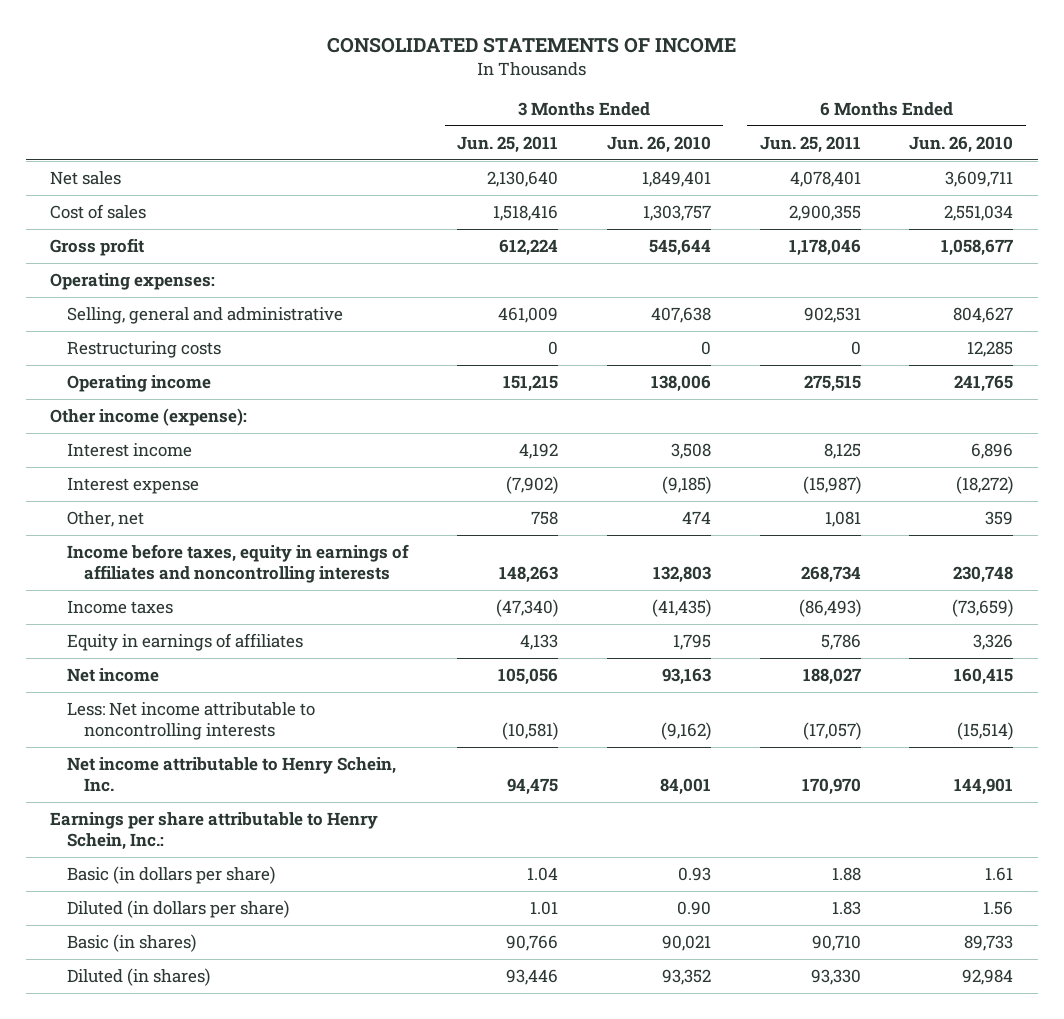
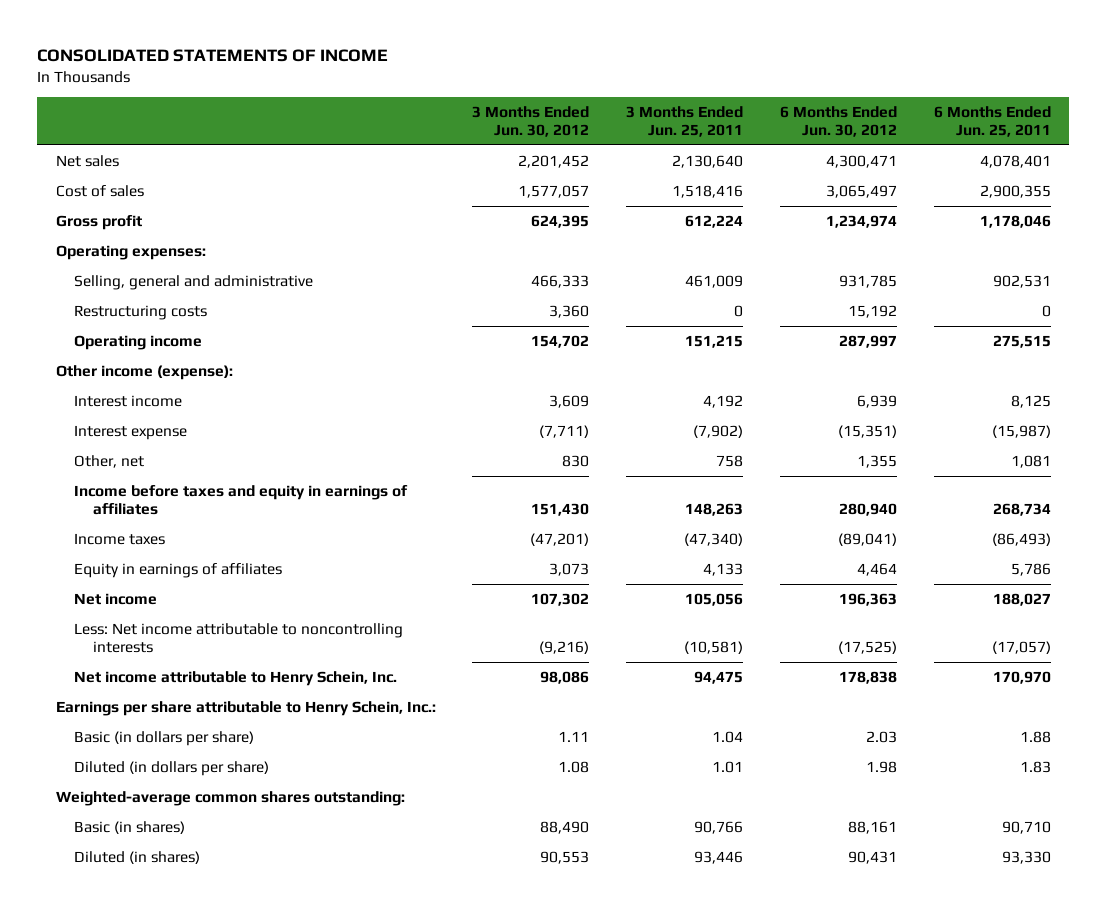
[606,136,711,154] Jun. 26, 2010 -> none
[909,136,1014,154] Jun. 26, 2010 -> none
none -> [472,106,590,137] 3 Months Ended Jun. 30, 2012
none -> [779,106,897,137] 6 Months Ended Jun. 30, 2012
[67,544,410,584] Income before taxes, equity in earnings of affiliates and noncontrolling interests -> [74,484,409,515] Income before taxes and equity in earnings of affiliates
none -> [55,790,405,806] Weighted-average common shares outstanding:

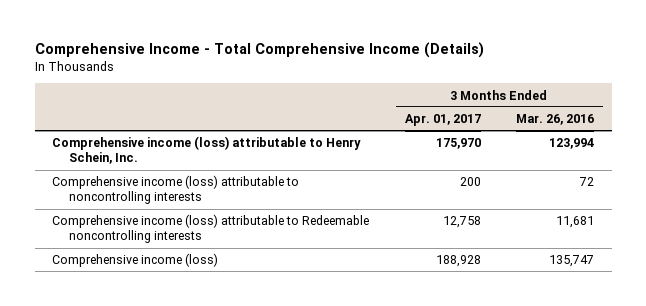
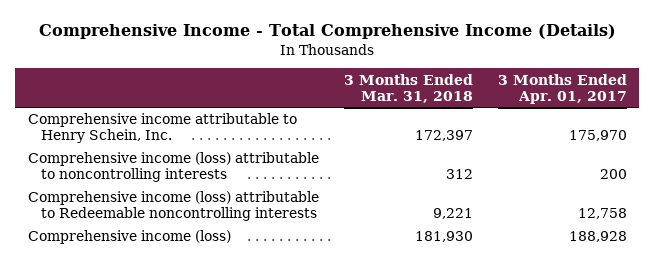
[515,113,594,125] Mar. 26, 2016 -> none
none -> [343,73,473,103] 3 Months Ended Mar. 31, 2018
[52,136,362,165] Comprehensive income (loss) attributable to Henry Schein, Inc. -> [27,113,297,144] Comprehensive income attributable to Henry Schein, Inc.

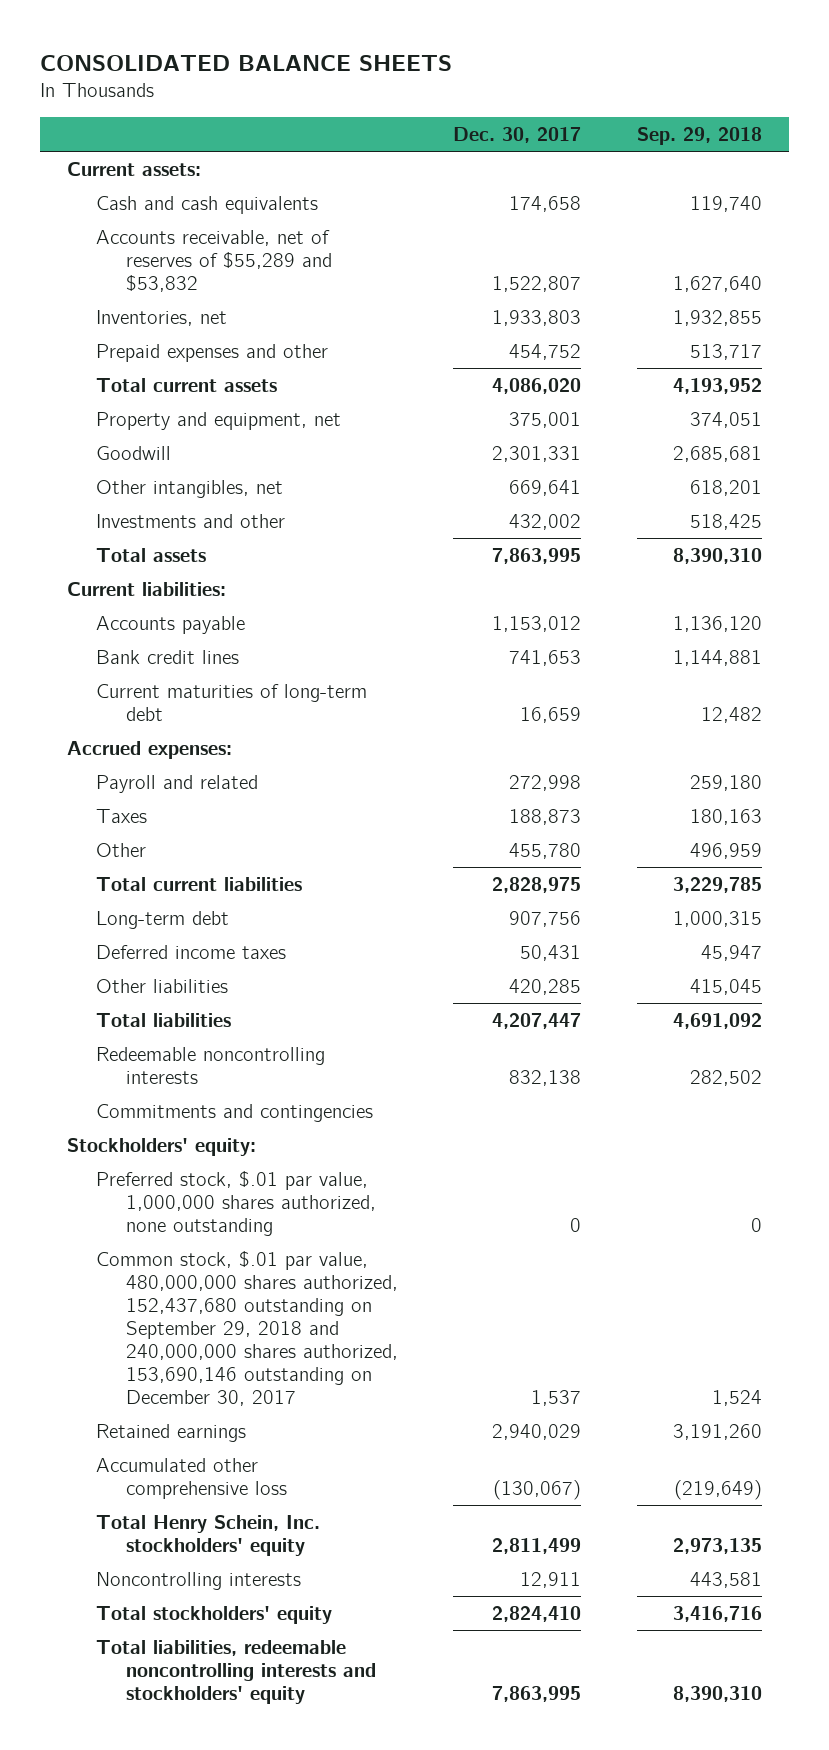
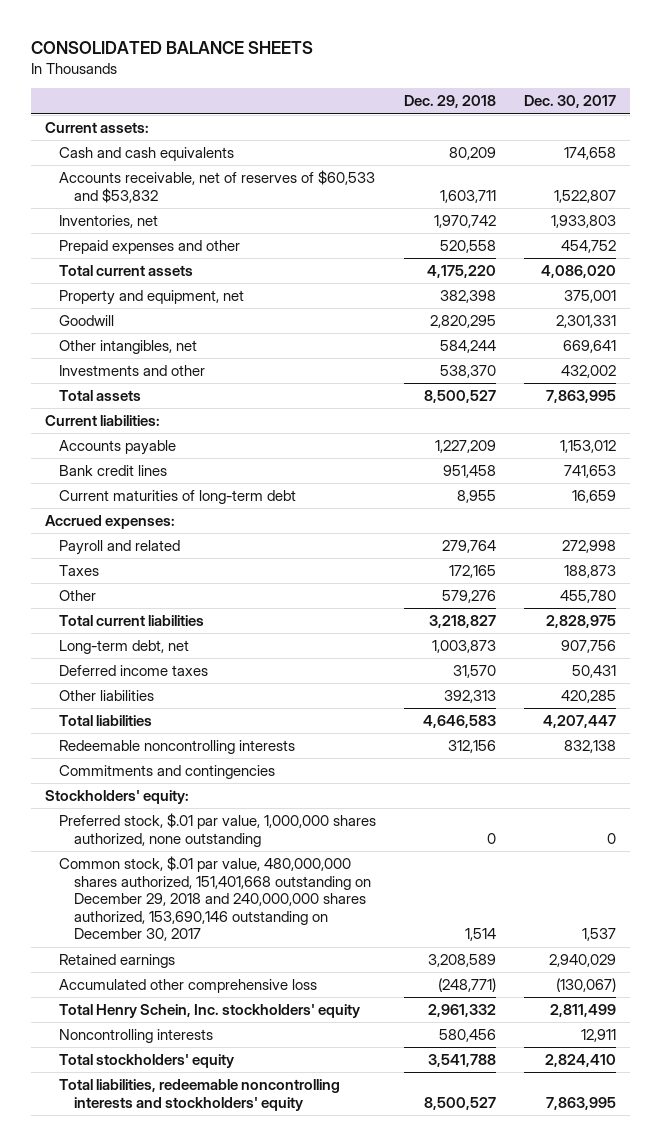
[636,127,762,146] Sep. 29, 2018 -> none
none -> [404,95,497,109] Dec. 29, 2018
[96,229,332,293] Accounts receivable, net of reserves of $55,289 and $53,832 -> [59,169,376,203] Accounts receivable, net of reserves of $60,533 and $53,832
[96,910,230,929] Long-term debt -> [59,639,190,654] Long-term debt, net
[96,1250,398,1407] Common stock, $.01 par value, 480,000,000 shares authorized, 152,437,680 outstanding on September 29, 2018 and 240,000,000 shares authorized, 153,690,146 outstanding on December 30, 2017 -> [59,855,371,942] Common stock, $.01 par value, 480,000,000 shares authorized, 151,401,668 outstanding on December 29, 2018 and 240,000,000 shares authorized, 153,690,146 outstanding on December 30, 2017

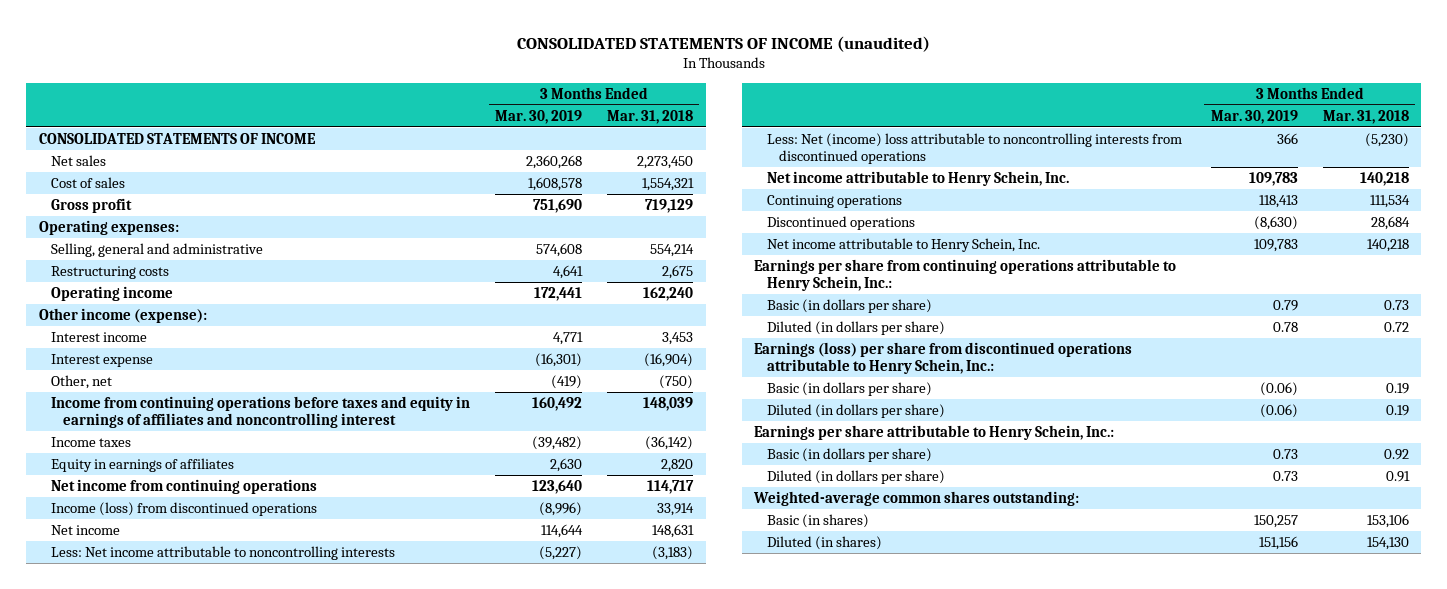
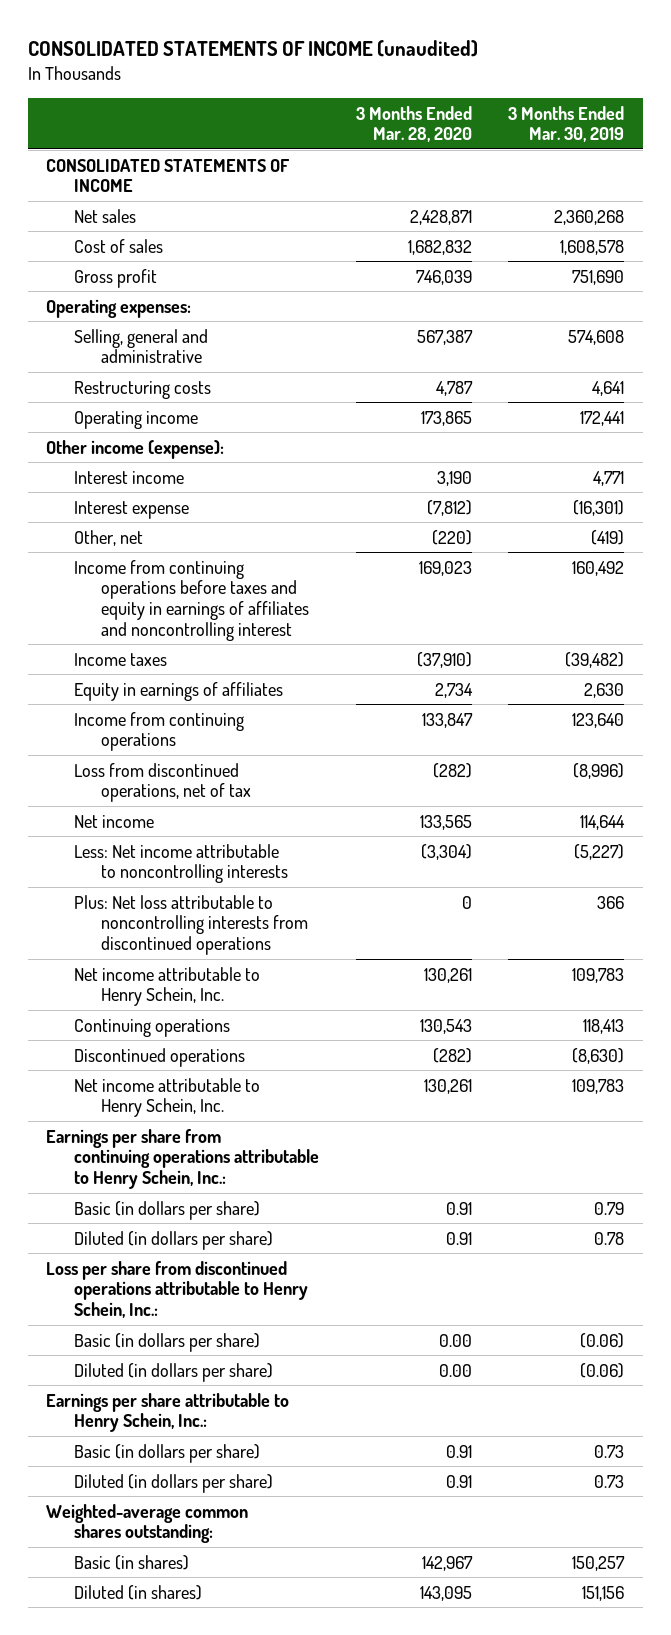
[607,109,694,124] Mar. 31, 2018 -> none
none -> [355,105,472,143] 3 Months Ended Mar. 28, 2020
[51,478,318,494] Net income from continuing operations -> [73,711,244,752] Income from continuing operations
[51,501,318,516] Income (loss) from discontinued operations -> [73,762,252,803] Loss from discontinued operations, net of tax
[766,132,1182,165] Less: Net (income) loss attributable to noncontrolling interests from discontinued operations -> [73,894,309,955] Plus: Net loss attributable to noncontrolling interests from discontinued operations
[754,341,1133,375] Earnings (loss) per share from discontinued operations attributable to Henry Schein, Inc.: -> [46,1260,308,1318] Loss per share from discontinued operations attributable to Henry Schein, Inc.:

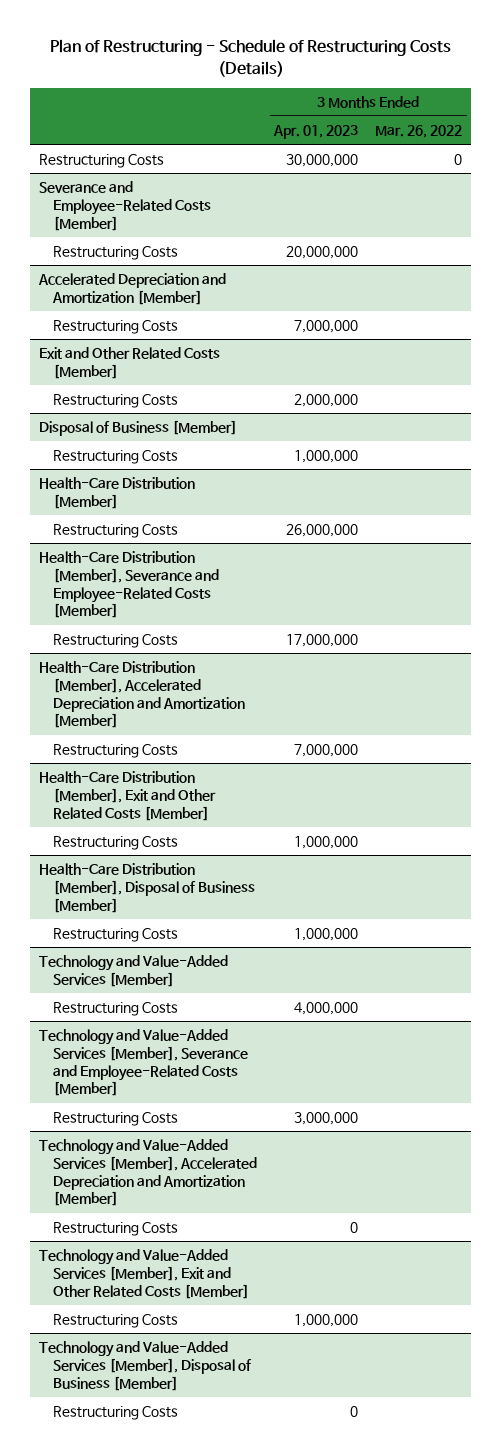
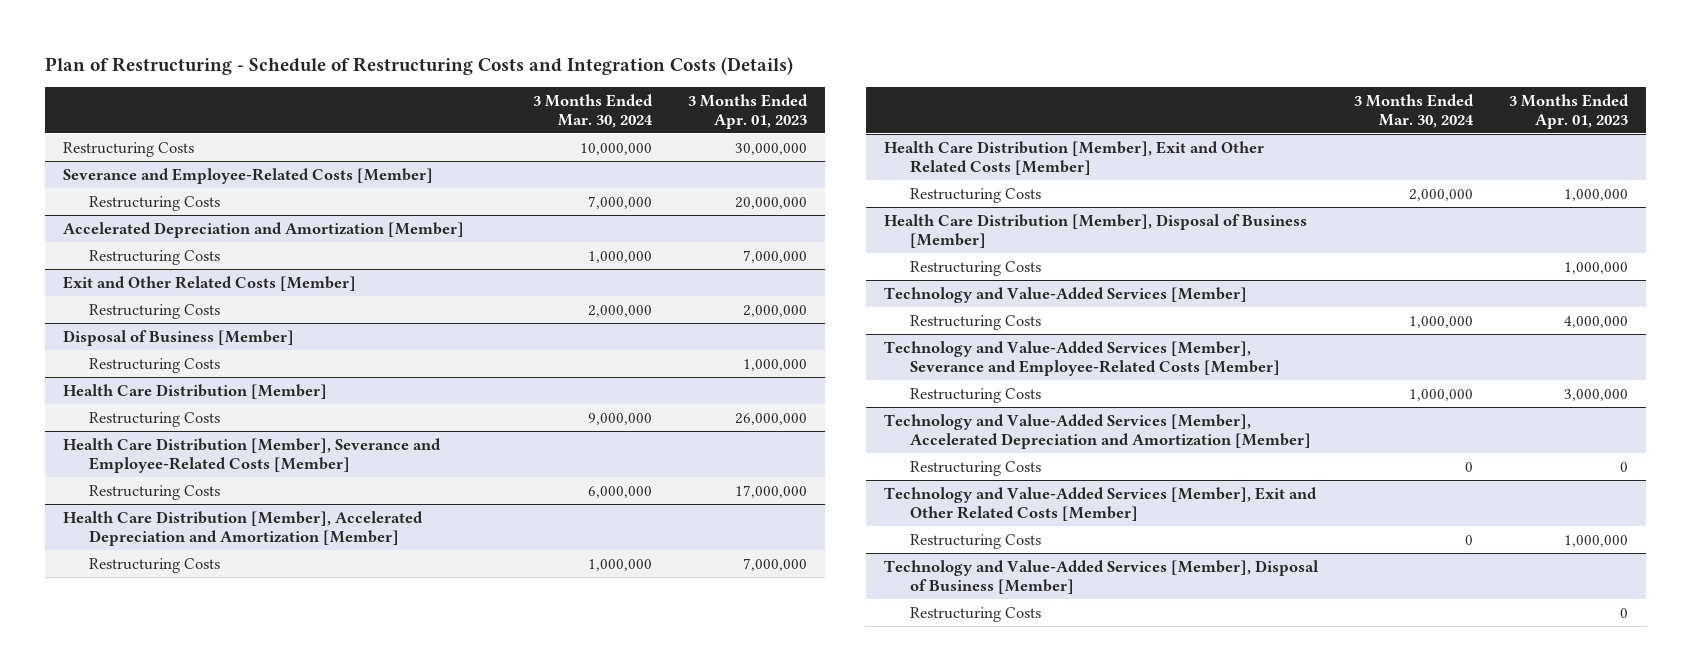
[49,38,451,77] Plan of Restructuring - Schedule of Restructuring Costs (Details) -> [45,56,794,75] Plan of Restructuring - Schedule of Restructuring Costs and Integration Costs (Details)
[375,125,463,139] Mar. 26, 2022 -> none
none -> [532,93,653,128] 3 Months Ended Mar. 30, 2024
[38,477,195,509] Health-Care Distribution [Member] -> [62,383,327,399] Health Care Distribution [Member]
[38,551,220,619] Health-Care Distribution [Member], Severance and Employee-Related Costs [Member] -> [62,437,441,473] Health Care Distribution [Member], Severance and Employee-Related Costs [Member]
[38,661,246,729] Health-Care Distribution [Member], Accelerated Depreciation and Amortization [Member] -> [62,510,423,546] Health Care Distribution [Member], Accelerated Depreciation and Amortization [Member]
[38,771,217,821] Health-Care Distribution [Member], Exit and Other Related Costs [Member] -> [883,140,1264,175] Health Care Distribution [Member], Exit and Other Related Costs [Member]
[38,863,256,913] Health-Care Distribution [Member], Disposal of Business [Member] -> [883,213,1307,248] Health Care Distribution [Member], Disposal of Business [Member]

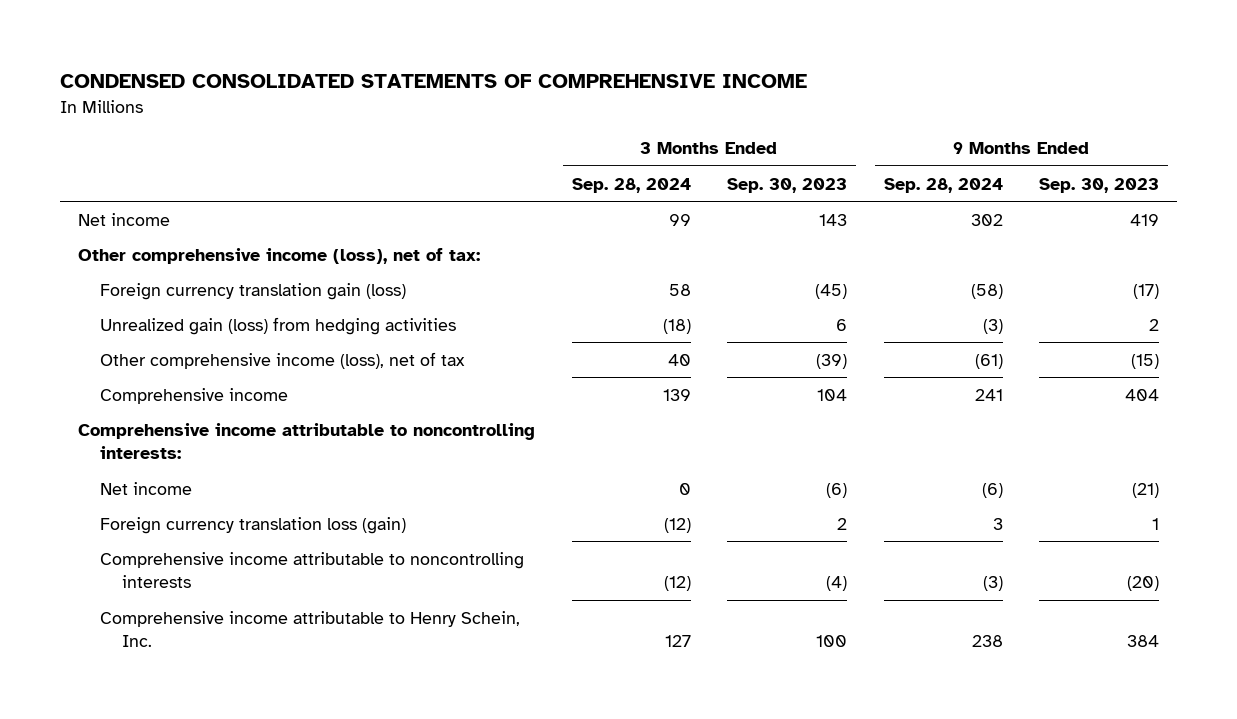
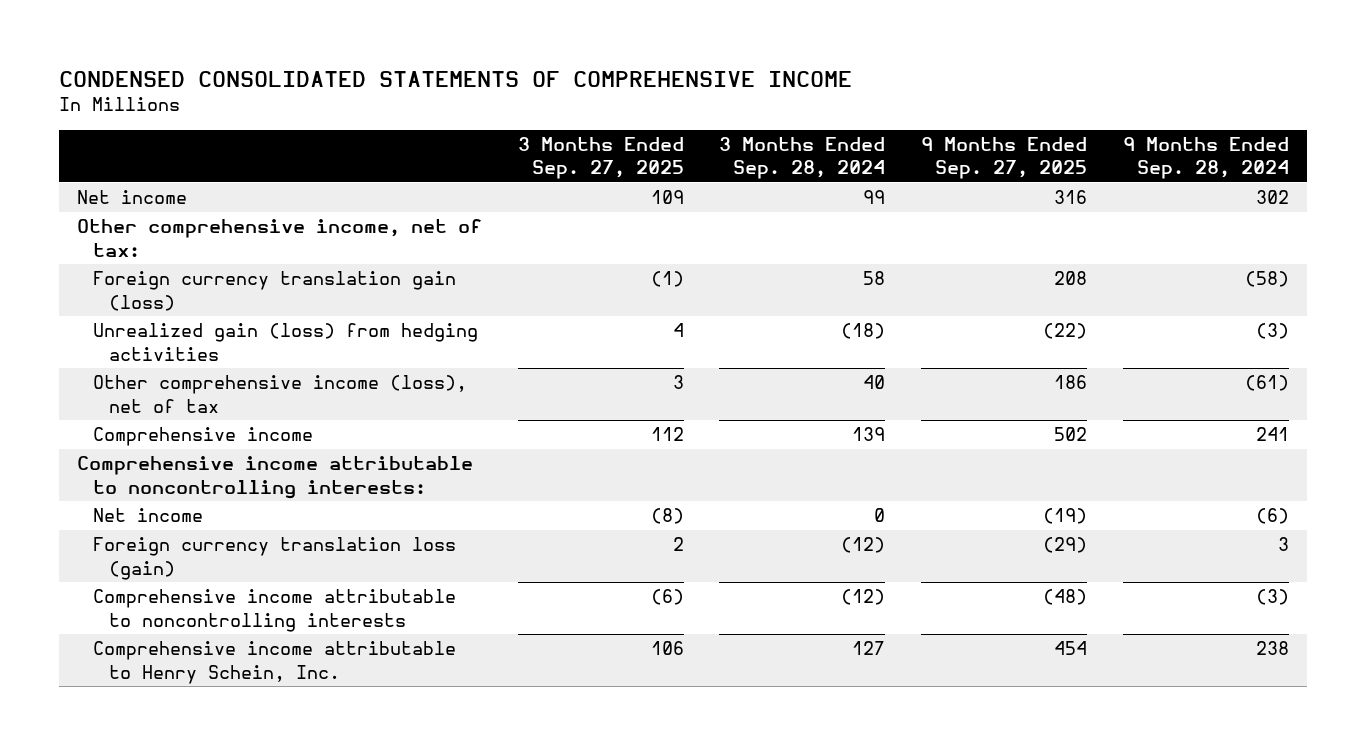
[727,177,848,193] Sep. 30, 2023 -> none
[1039,177,1160,193] Sep. 30, 2023 -> none
none -> [517,136,684,180] 3 Months Ended Sep. 27, 2025
none -> [921,136,1088,180] 9 Months Ended Sep. 27, 2025
[78,247,481,264] Other comprehensive income (loss), net of tax: -> [76,219,482,257] Other comprehensive income, net of tax:

